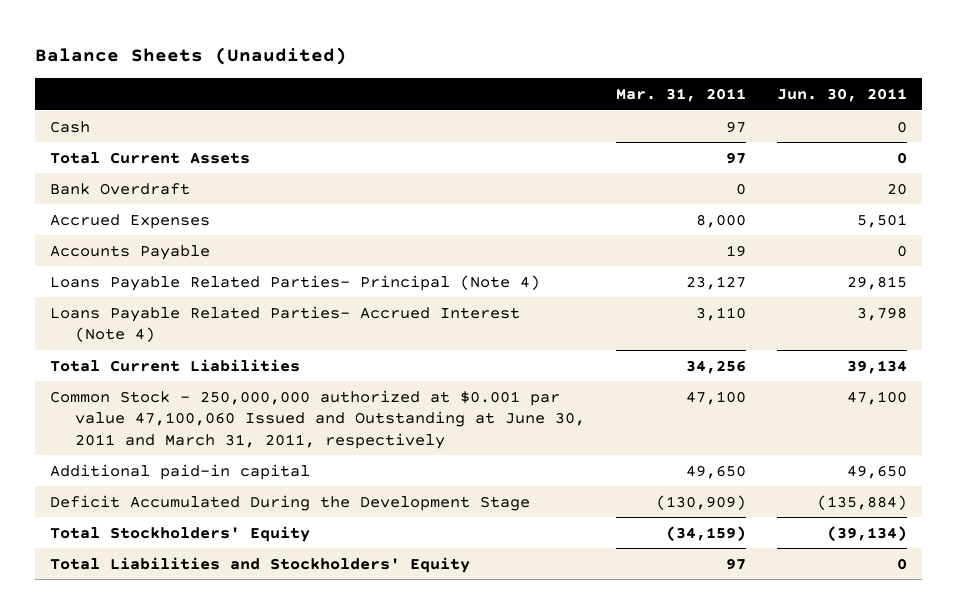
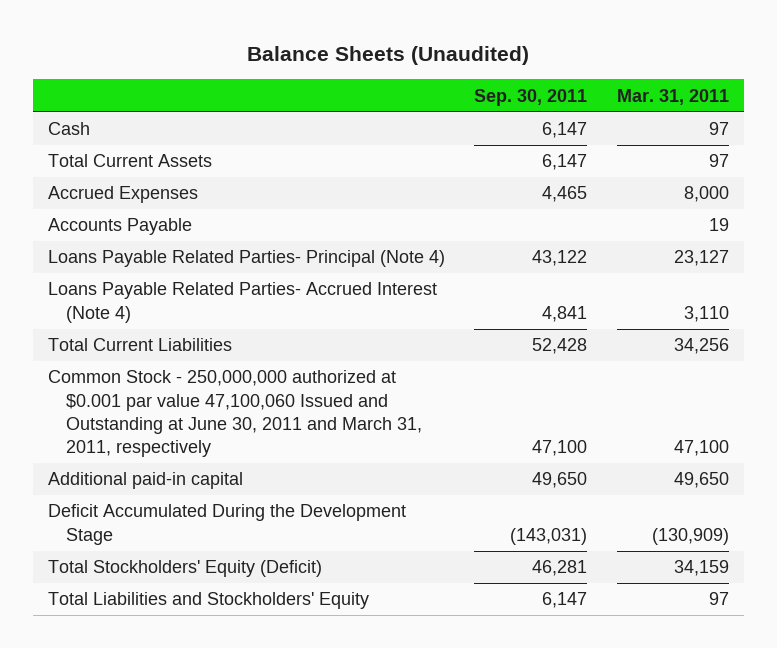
[776,88,907,103] Jun. 30, 2011 -> none
none -> [474,88,588,106] Sep. 30, 2011
[50,182,191,195] Bank Overdraft -> none
[50,525,311,542] Total Stockholders' Equity -> [47,560,322,578] Total Stockholders' Equity (Deficit)
[665,525,746,541] (34,159) -> [673,560,729,577] 34,159

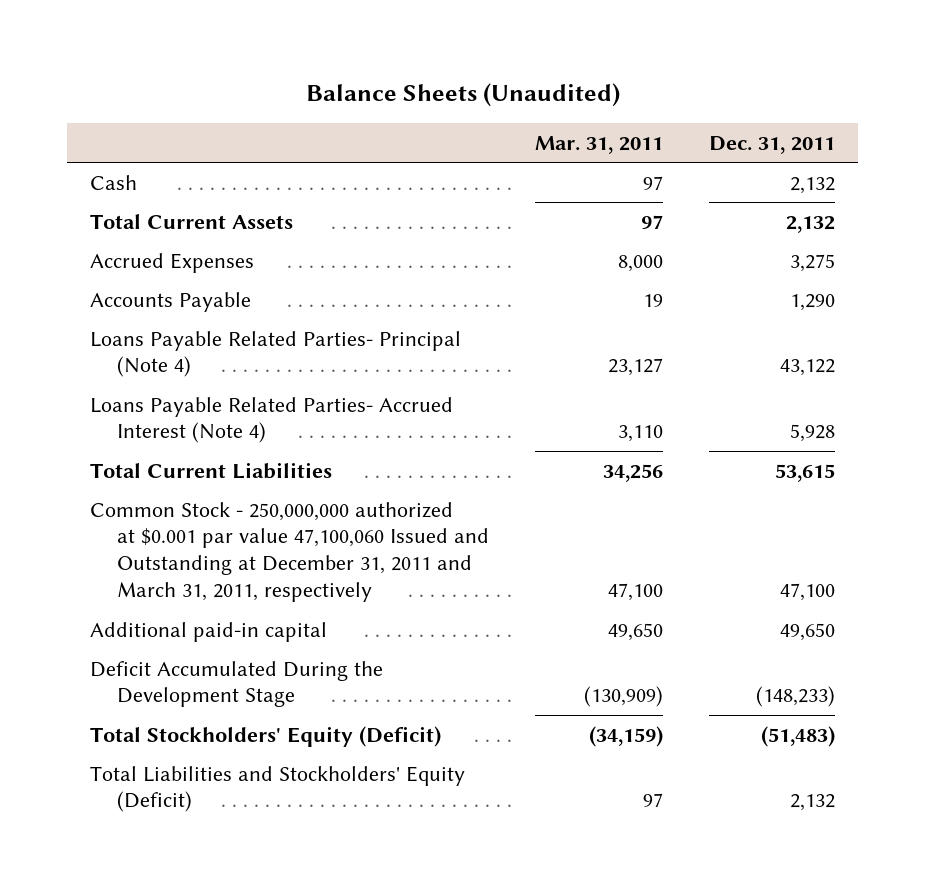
[474,88,588,106] Sep. 30, 2011 -> none
none -> [708,135,835,154] Dec. 31, 2011
[47,370,423,458] Common Stock - 250,000,000 authorized at $0.001 par value 47,100,060 Issued and Outstanding at June 30, 2011 and March 31, 2011, respectively -> [90,501,490,603] Common Stock - 250,000,000 authorized at $0.001 par value 47,100,060 Issued and Outstanding at December 31, 2011 and March 31, 2011, respectively
[673,560,729,577] 34,159 -> [589,725,664,747] (34,159)
[47,592,369,610] Total Liabilities and Stockholders' Equity -> [90,765,466,813] Total Liabilities and Stockholders' Equity (Deficit)

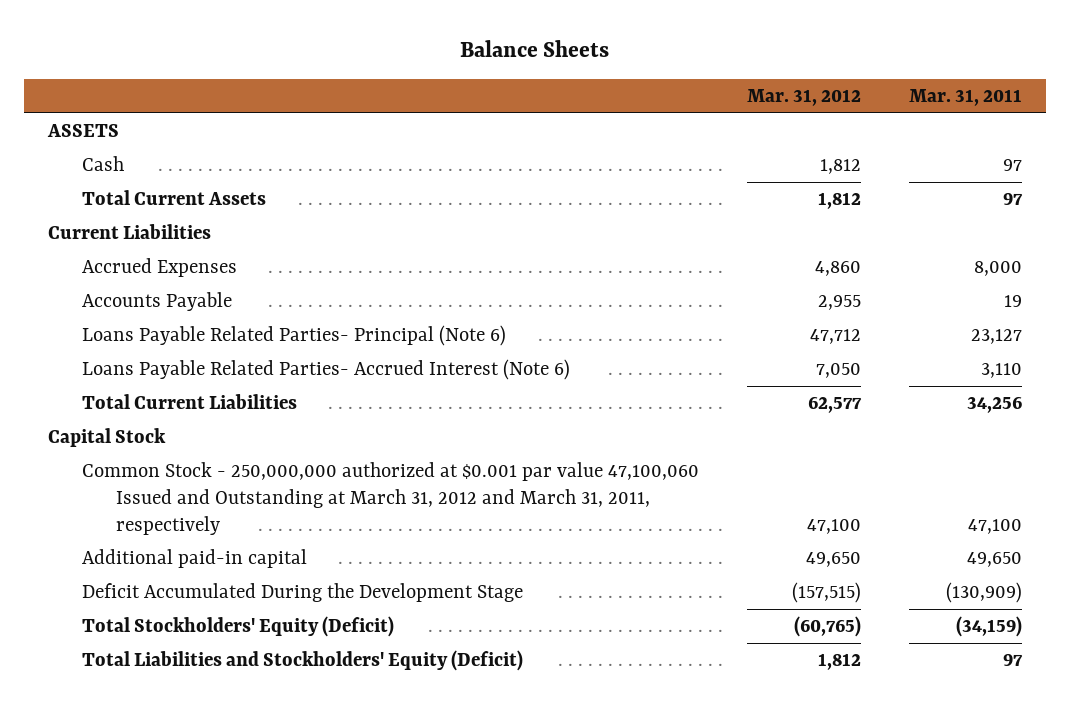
[305,83,620,108] Balance Sheets (Unaudited) -> [459,40,609,58] Balance Sheets
[708,135,835,154] Dec. 31, 2011 -> none
none -> [746,89,861,107] Mar. 31, 2012
none -> [46,124,119,138] ASSETS
none -> [47,224,211,240] Current Liabilities
[90,330,462,378] Loans Payable Related Parties- Principal (Note 4) -> [81,325,506,347] Loans Payable Related Parties- Principal (Note 6)
[90,396,454,444] Loans Payable Related Parties- Accrued Interest (Note 4) -> [81,359,570,381] Loans Payable Related Parties- Accrued Interest (Note 6)
none -> [47,428,166,448] Capital Stock
[90,501,490,603] Common Stock - 250,000,000 authorized at $0.001 par value 47,100,060 Issued and Outstanding at December 31, 2011 and March 31, 2011, respectively -> [81,462,699,535] Common Stock - 250,000,000 authorized at $0.001 par value 47,100,060 Issued and Outstanding at March 31, 2012 and March 31, 2011, respectively

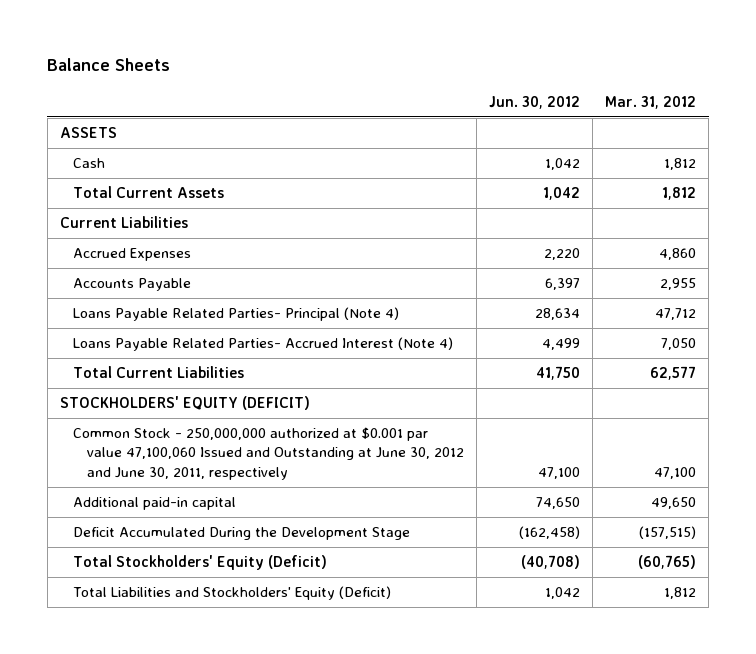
[909,89,1023,107] Mar. 31, 2011 -> none
none -> [489,95,581,109] Jun. 30, 2012
[81,325,506,347] Loans Payable Related Parties- Principal (Note 6) -> [73,307,400,322] Loans Payable Related Parties- Principal (Note 4)
[81,359,570,381] Loans Payable Related Parties- Accrued Interest (Note 6) -> [73,337,454,352] Loans Payable Related Parties- Accrued Interest (Note 4)
[47,428,166,448] Capital Stock -> none
none -> [59,396,310,411] STOCKHOLDERS' EQUITY (DEFICIT)
[81,462,699,535] Common Stock - 250,000,000 authorized at $0.001 par value 47,100,060 Issued and Outstanding at March 31, 2012 and March 31, 2011, respectively -> [73,427,464,480] Common Stock - 250,000,000 authorized at $0.001 par value 47,100,060 Issued and Outstanding at June 30, 2012 and June 30, 2011, respectively

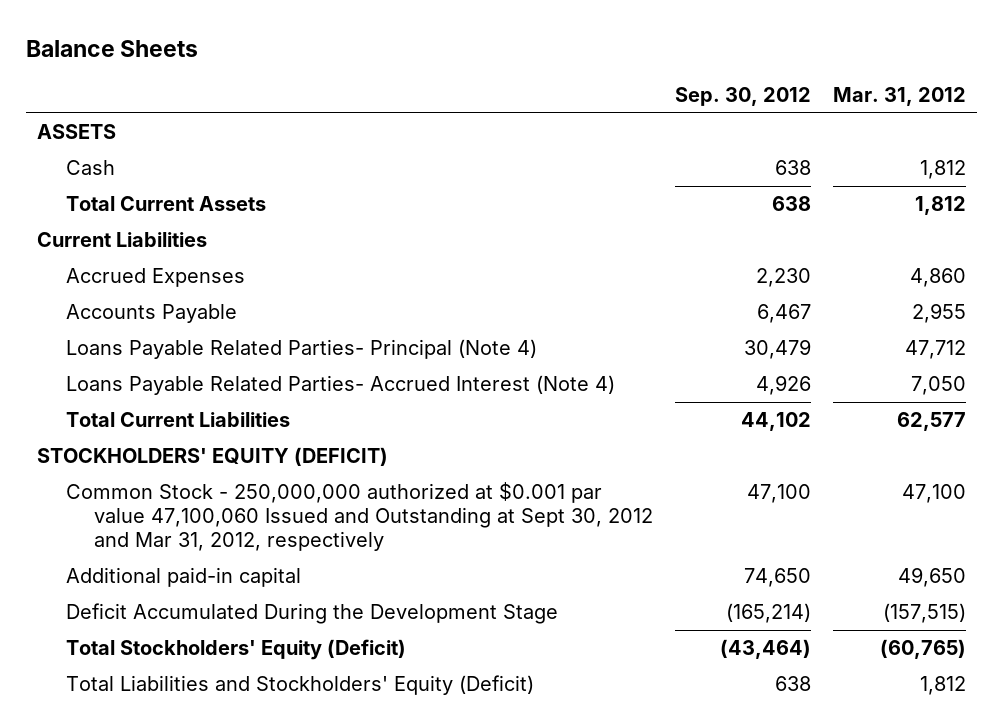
[489,95,581,109] Jun. 30, 2012 -> none
none -> [675,86,812,106] Sep. 30, 2012
[73,427,464,480] Common Stock - 250,000,000 authorized at $0.001 par value 47,100,060 Issued and Outstanding at June 30, 2012 and June 30, 2011, respectively -> [65,482,654,551] Common Stock - 250,000,000 authorized at $0.001 par value 47,100,060 Issued and Outstanding at Sept 30, 2012 and Mar 31, 2012, respectively

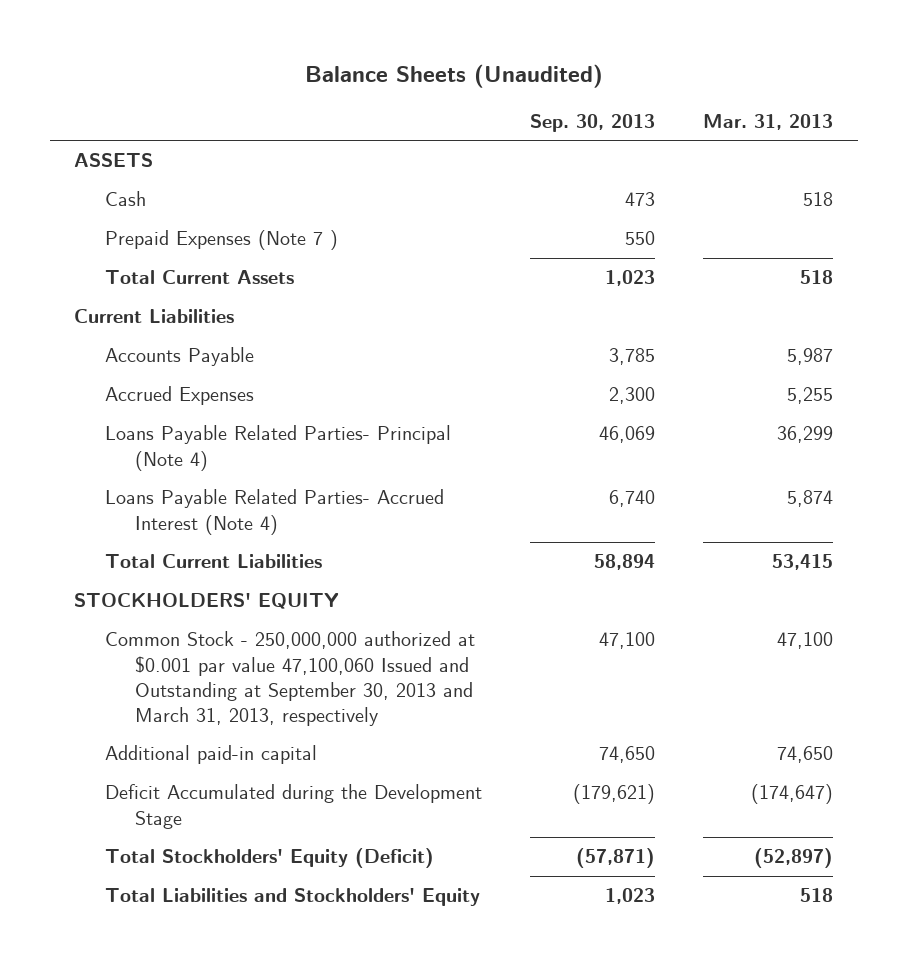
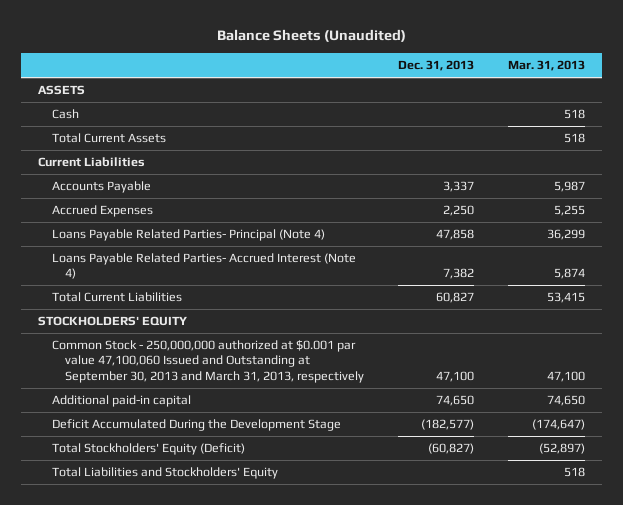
[530,114,656,133] Sep. 30, 2013 -> none
none -> [398,60,475,72] Dec. 31, 2013
[104,230,338,251] Prepaid Expenses (Note 7 ) -> none
[104,784,482,829] Deficit Accumulated during the Development Stage -> [51,419,341,432] Deficit Accumulated During the Development Stage

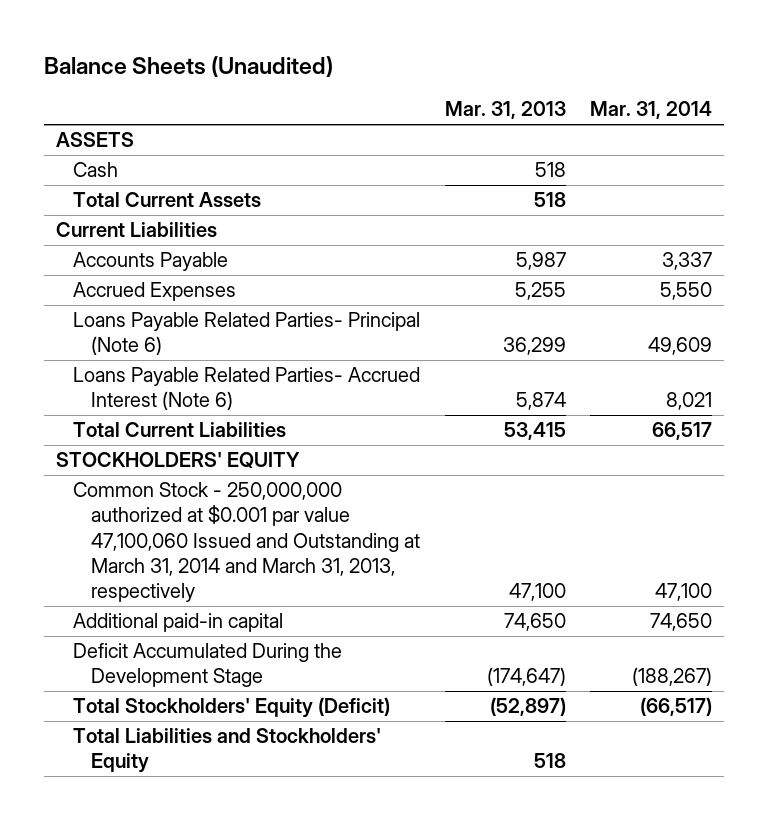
[398,60,475,72] Dec. 31, 2013 -> none
none -> [589,101,712,120] Mar. 31, 2014
[51,229,325,242] Loans Payable Related Parties- Principal (Note 4) -> [73,312,421,356] Loans Payable Related Parties- Principal (Note 6)
[51,253,356,280] Loans Payable Related Parties- Accrued Interest (Note 4) -> [73,367,421,411] Loans Payable Related Parties- Accrued Interest (Note 6)
[51,340,364,383] Common Stock - 250,000,000 authorized at $0.001 par value 47,100,060 Issued and Outstanding at September 30, 2013 and March 31, 2013, respectively -> [73,482,421,602] Common Stock - 250,000,000 authorized at $0.001 par value 47,100,060 Issued and Outstanding at March 31, 2014 and March 31, 2013, respectively

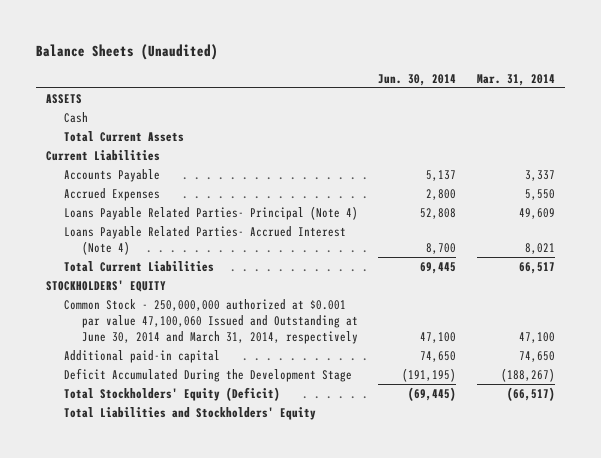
[444,101,566,120] Mar. 31, 2013 -> none
none -> [378,73,457,86] Jun. 30, 2014
[73,312,421,356] Loans Payable Related Parties- Principal (Note 6) -> [64,206,359,221] Loans Payable Related Parties- Principal (Note 4)
[73,367,421,411] Loans Payable Related Parties- Accrued Interest (Note 6) -> [64,226,347,255] Loans Payable Related Parties- Accrued Interest (Note 4)
[73,482,421,602] Common Stock - 250,000,000 authorized at $0.001 par value 47,100,060 Issued and Outstanding at March 31, 2014 and March 31, 2013, respectively -> [64,299,359,344] Common Stock - 250,000,000 authorized at $0.001 par value 47,100,060 Issued and Outstanding at June 30, 2014 and March 31, 2014, respectively

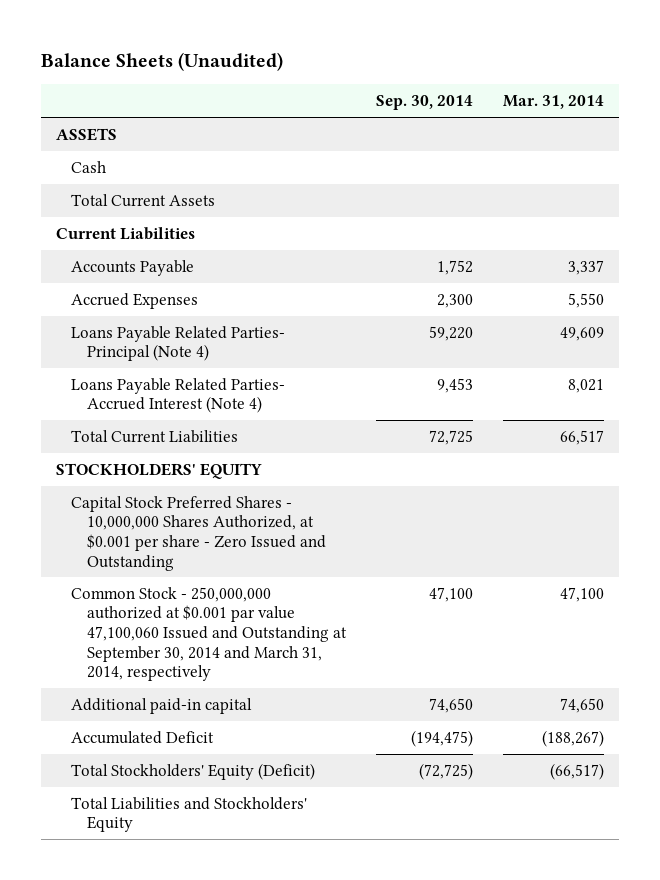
[378,73,457,86] Jun. 30, 2014 -> none
none -> [375,95,473,111] Sep. 30, 2014
none -> [71,495,326,571] Capital Stock Preferred Shares - 10,000,000 Shares Authorized, at $0.001 per share - Zero Issued and Outstanding
[64,299,359,344] Common Stock - 250,000,000 authorized at $0.001 par value 47,100,060 Issued and Outstanding at June 30, 2014 and March 31, 2014, respectively -> [71,586,347,682] Common Stock - 250,000,000 authorized at $0.001 par value 47,100,060 Issued and Outstanding at September 30, 2014 and March 31, 2014, respectively
[64,368,353,383] Deficit Accumulated During the Development Stage -> [71,730,215,744] Accumulated Deficit

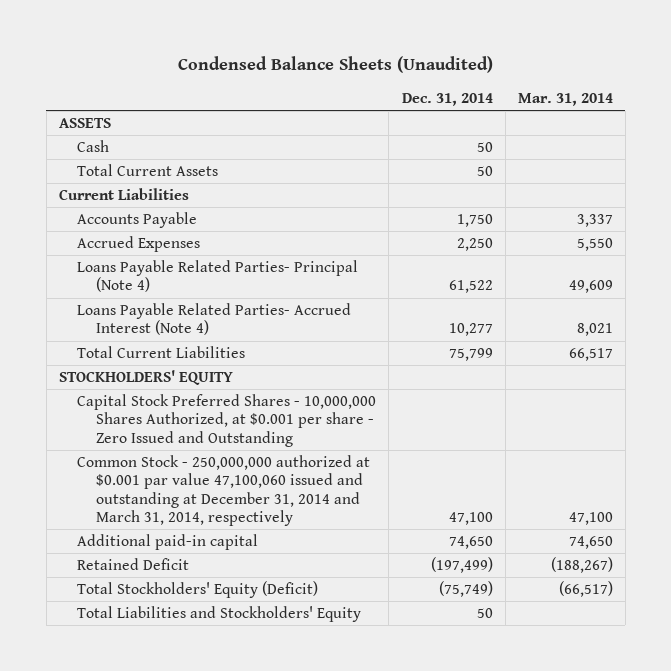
[40,52,283,72] Balance Sheets (Unaudited) -> [177,56,493,74] Condensed Balance Sheets (Unaudited)
[375,95,473,111] Sep. 30, 2014 -> none
none -> [401,92,493,106] Dec. 31, 2014
[71,586,347,682] Common Stock - 250,000,000 authorized at $0.001 par value 47,100,060 Issued and Outstanding at September 30, 2014 and March 31, 2014, respectively -> [77,454,371,527] Common Stock - 250,000,000 authorized at $0.001 par value 47,100,060 issued and outstanding at December 31, 2014 and March 31, 2014, respectively
[71,730,215,744] Accumulated Deficit -> [77,557,190,570] Retained Deficit

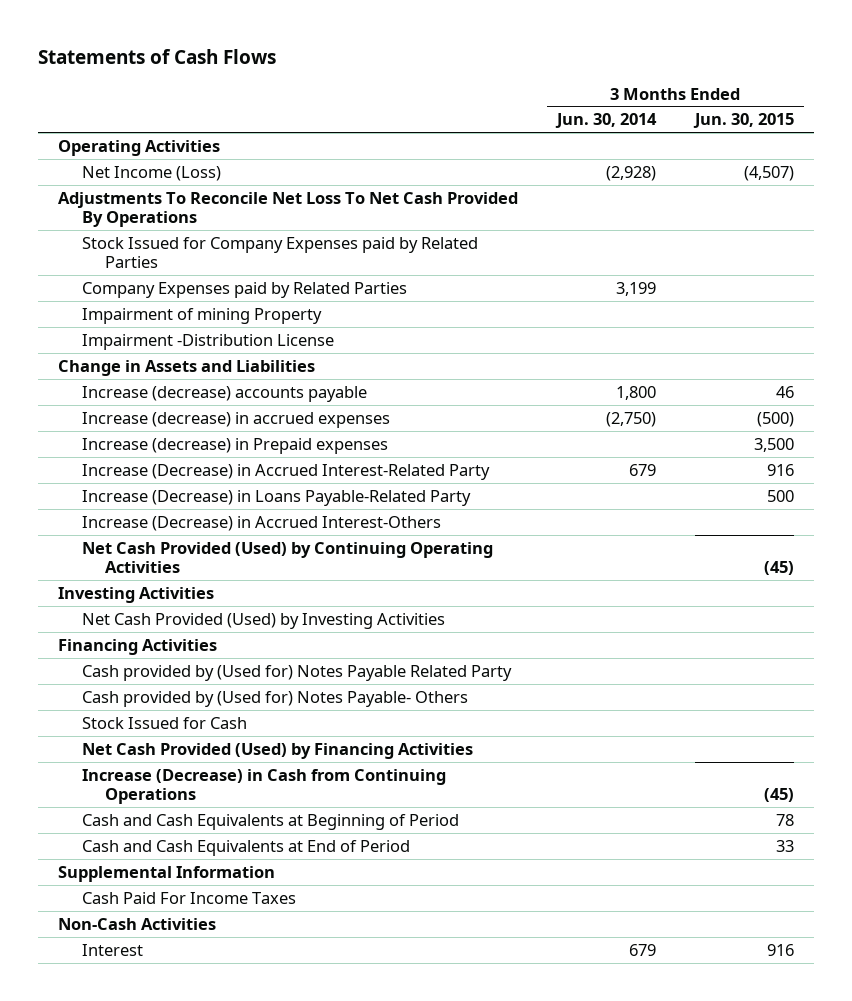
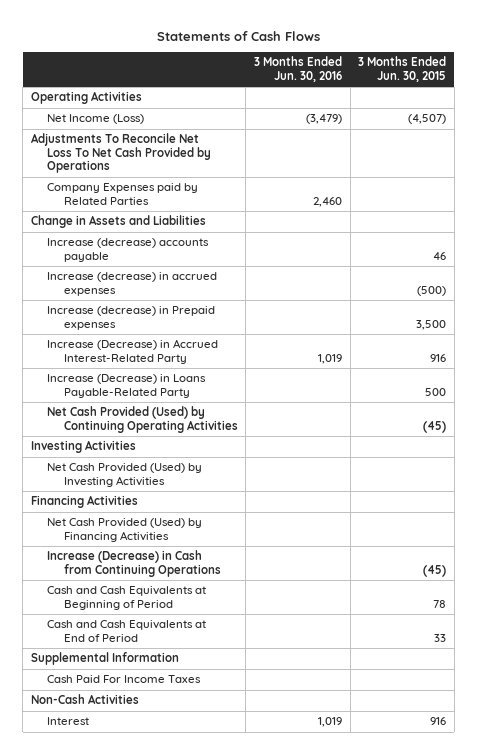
[554,113,657,129] Jun. 30, 2014 -> none
none -> [253,56,342,82] 3 Months Ended Jun. 30, 2016
[81,236,478,268] Stock Issued for Company Expenses paid by Related Parties -> none
[57,191,518,227] Adjustments To Reconcile Net Loss To Net Cash Provided By Operations -> [31,133,212,174] Adjustments To Reconcile Net Loss To Net Cash Provided by Operations
[81,307,322,324] Impairment of mining Property -> none
[81,333,334,350] Impairment -Distribution License -> none
[81,515,441,531] Increase (Decrease) in Accrued Interest-Others -> none
[81,664,512,681] Cash provided by (Used for) Notes Payable Related Party -> none
[81,690,468,707] Cash provided by (Used for) Notes Payable- Others -> none
[81,716,247,729] Stock Issued for Cash -> none

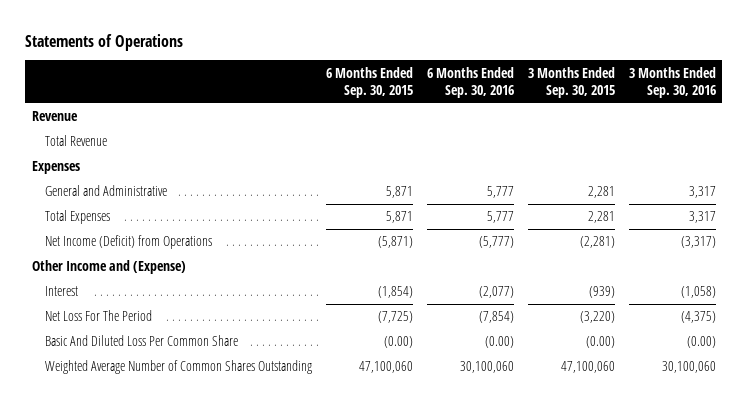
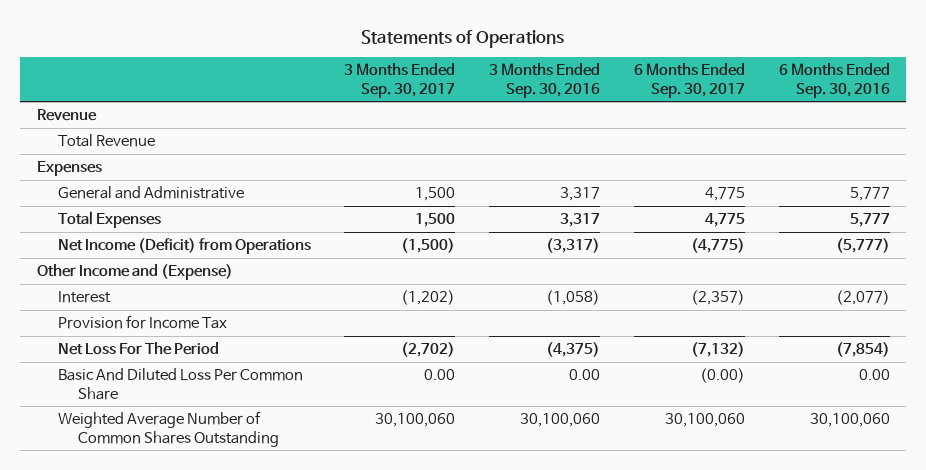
[326,66,414,99] 6 Months Ended Sep. 30, 2015 -> none
[527,66,615,99] 3 Months Ended Sep. 30, 2015 -> none
none -> [344,63,456,98] 3 Months Ended Sep. 30, 2017
none -> [633,63,745,98] 6 Months Ended Sep. 30, 2017
none -> [57,315,227,330] Provision for Income Tax
[484,336,514,349] (0.00) -> [858,369,890,381] 0.00
[686,336,716,349] (0.00) -> [569,369,601,381] 0.00

